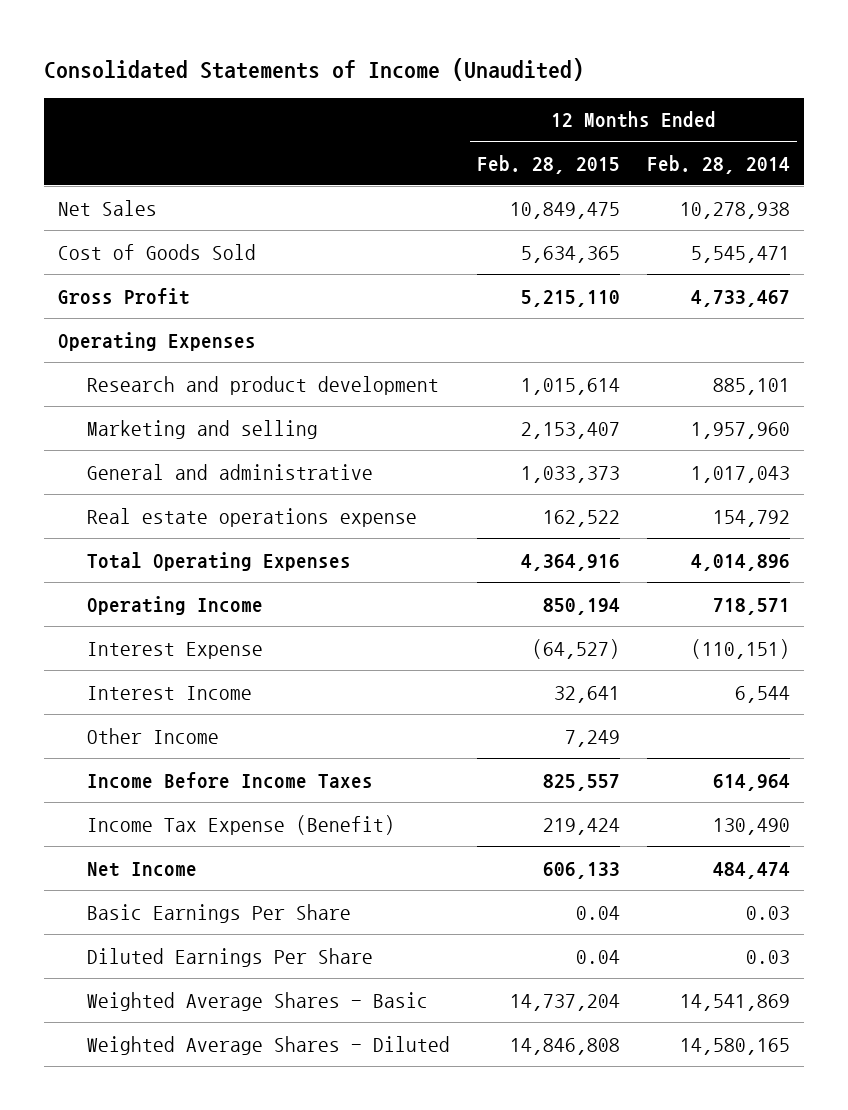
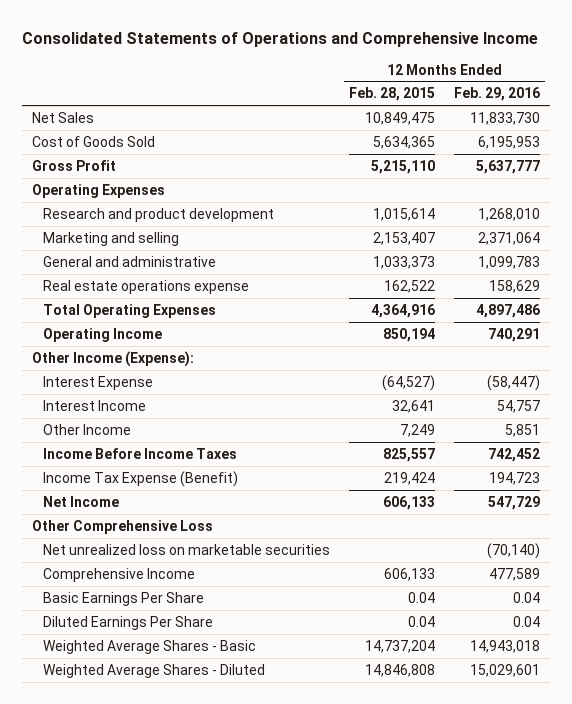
[44,57,585,81] Consolidated Statements of Income (Unaudited) -> [22,31,539,47] Consolidated Statements of Operations and Comprehensive Income
[647,154,791,174] Feb. 28, 2014 -> none
none -> [454,87,541,102] Feb. 29, 2016
none -> [31,350,194,367] Other Income (Expense):
none -> [31,519,213,534] Other Comprehensive Loss
none -> [42,543,330,555] Net unrealized loss on marketable securities
none -> [42,567,195,582] Comprehensive Income

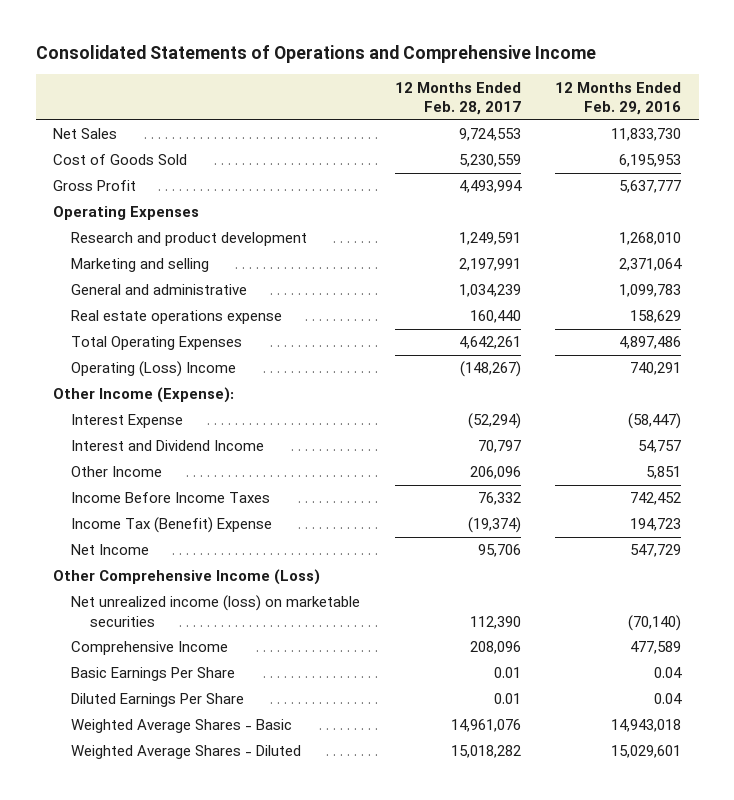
[348,87,435,102] Feb. 28, 2015 -> none
none -> [394,81,521,116] 12 Months Ended Feb. 28, 2017
[42,327,162,342] Operating Income -> [71,361,237,378] Operating (Loss) Income
[42,399,146,411] Interest Income -> [71,440,265,452] Interest and Dividend Income
[42,470,238,487] Income Tax Expense (Benefit) -> [71,517,273,534] Income Tax (Benefit) Expense
[31,519,213,534] Other Comprehensive Loss -> [52,569,320,586] Other Comprehensive Income (Loss)
[42,543,330,555] Net unrealized loss on marketable securities -> [71,595,361,627] Net unrealized income (loss) on marketable securities

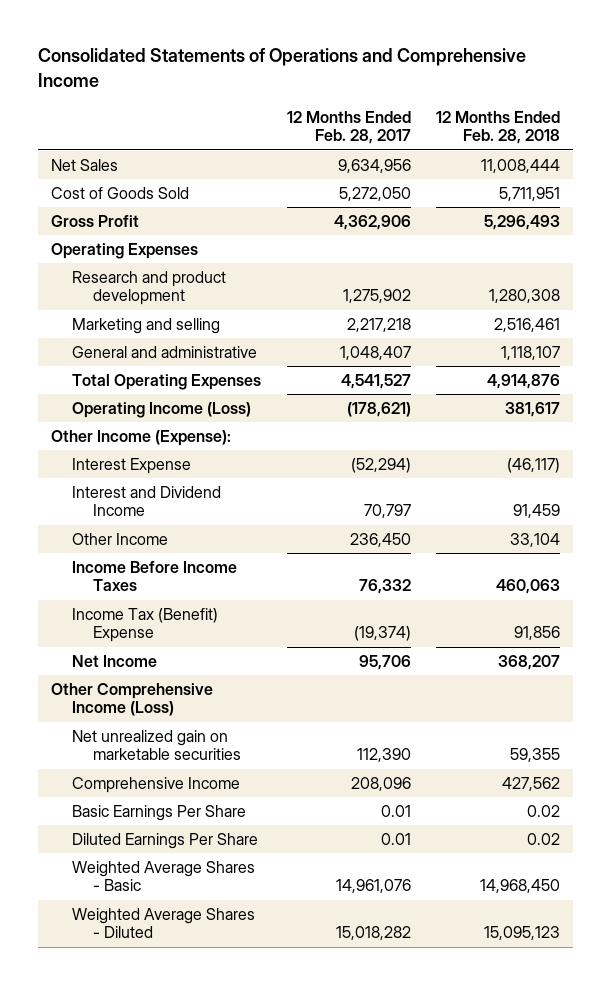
[555,81,682,116] 12 Months Ended Feb. 29, 2016 -> none
none -> [436,110,561,145] 12 Months Ended Feb. 28, 2018
[458,128,521,142] 9,724,553 -> [337,158,411,173] 9,634,956
[458,154,521,168] 5,230,559 -> [338,186,411,201] 5,272,050
[458,180,522,194] 4,493,994 -> [333,214,411,230] 4,362,906
[71,310,283,325] Real estate operations expense -> none
[458,232,521,246] 1,249,591 -> [342,289,411,304] 1,275,902
[458,258,521,272] 2,197,991 -> [346,317,411,332] 2,217,218
[458,284,521,298] 1,034,239 -> [339,345,411,360] 1,048,407
[458,336,521,350] 4,642,261 -> [340,373,411,389] 4,541,527
[71,361,237,378] Operating (Loss) Income -> [72,401,252,418] Operating Income (Loss)
[459,361,521,378] (148,267) -> [346,401,411,417] (178,621)
[469,466,521,480] 206,096 -> [349,532,411,547] 236,450
[71,595,361,627] Net unrealized income (loss) on marketable securities -> [72,729,242,761] Net unrealized gain on marketable securities

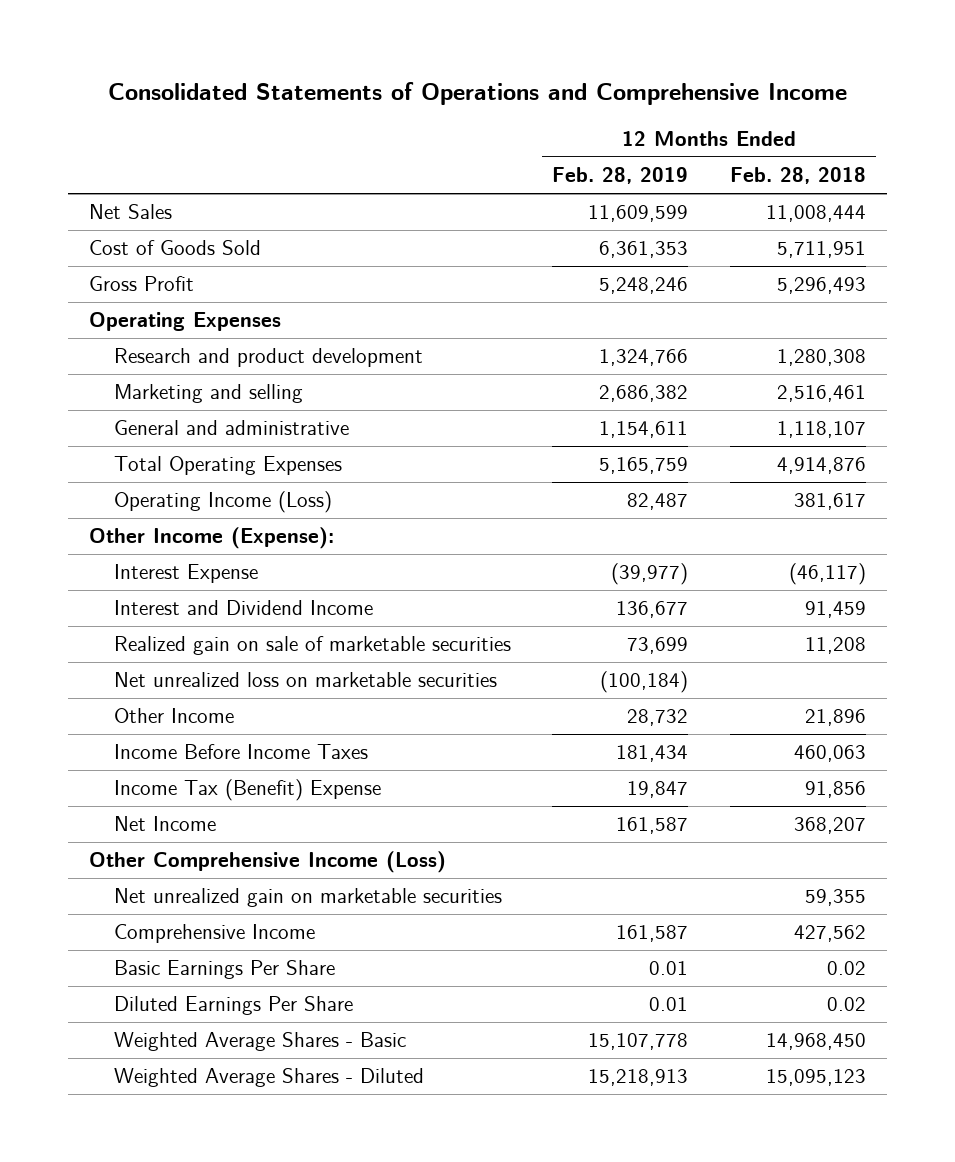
[286,110,411,145] 12 Months Ended Feb. 28, 2017 -> none
none -> [552,167,689,185] Feb. 28, 2019
none -> [113,636,511,656] Realized gain on sale of marketable securities
none -> [113,672,497,688] Net unrealized loss on marketable securities
[510,532,561,547] 33,104 -> [804,709,866,727] 21,896

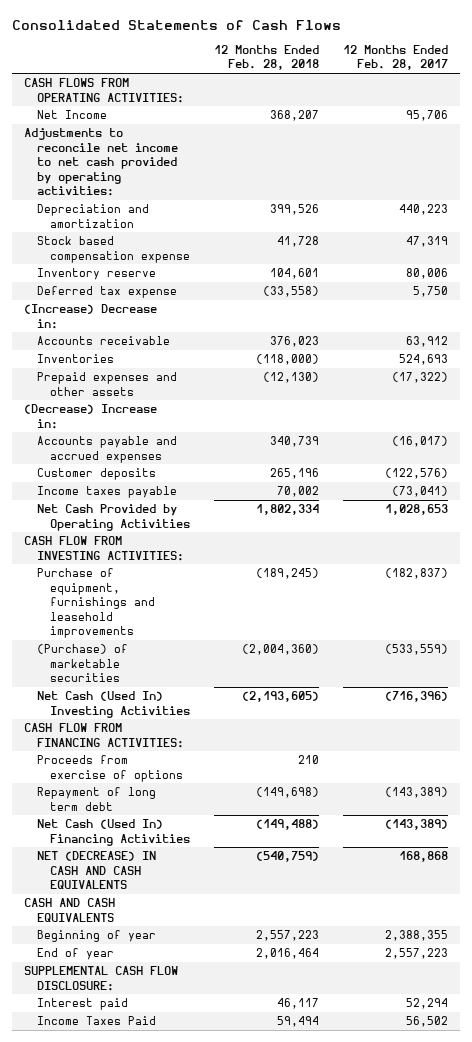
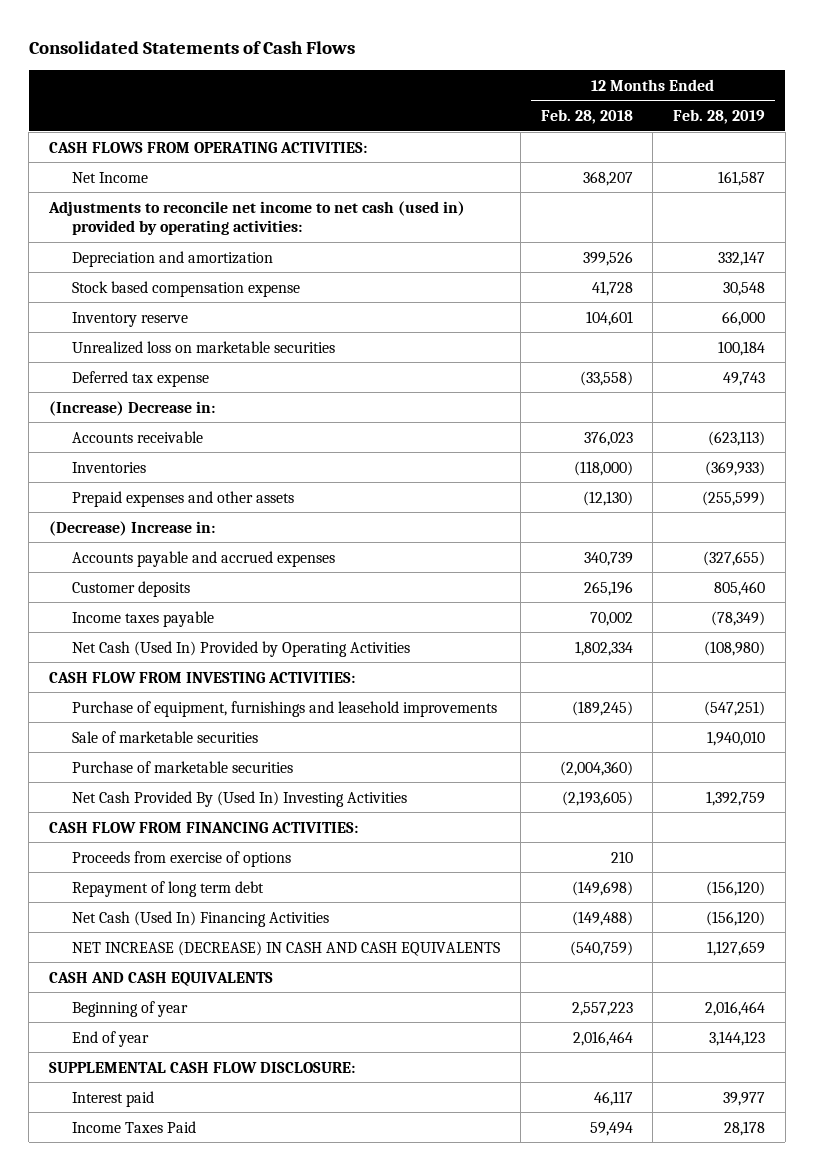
[343,45,449,71] 12 Months Ended Feb. 28, 2017 -> none
none -> [672,108,765,124] Feb. 28, 2019
[24,128,179,197] Adjustments to reconcile net income to net cash provided by operating activities: -> [48,200,466,236] Adjustments to reconcile net income to net cash (used in) provided by operating activities:
none -> [72,340,336,354] Unrealized loss on marketable securities
[37,504,191,531] Net Cash Provided by Operating Activities -> [72,640,411,657] Net Cash (Used In) Provided by Operating Activities
none -> [72,730,259,743] Sale of marketable securities
[37,644,129,683] (Purchase) of marketable securities -> [72,760,294,773] Purchase of marketable securities
[37,691,191,718] Net Cash (Used In) Investing Activities -> [72,790,408,807] Net Cash Provided By (Used In) Investing Activities
[37,851,157,890] NET (DECREASE) IN CASH AND CASH EQUIVALENTS -> [72,940,501,956] NET INCREASE (DECREASE) IN CASH AND CASH EQUIVALENTS

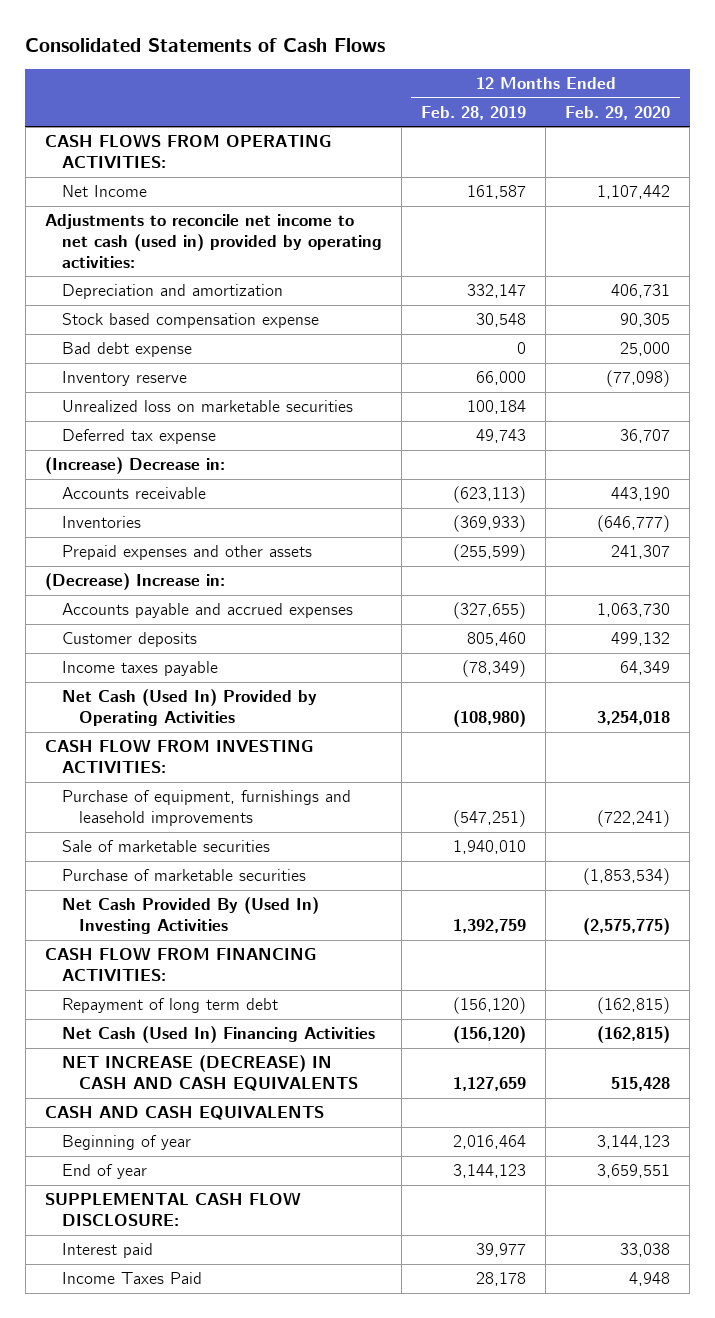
[540,108,633,124] Feb. 28, 2018 -> none
none -> [565,105,671,120] Feb. 29, 2020
none -> [61,342,192,358] Bad debt expense
[72,850,292,867] Proceeds from exercise of options -> none

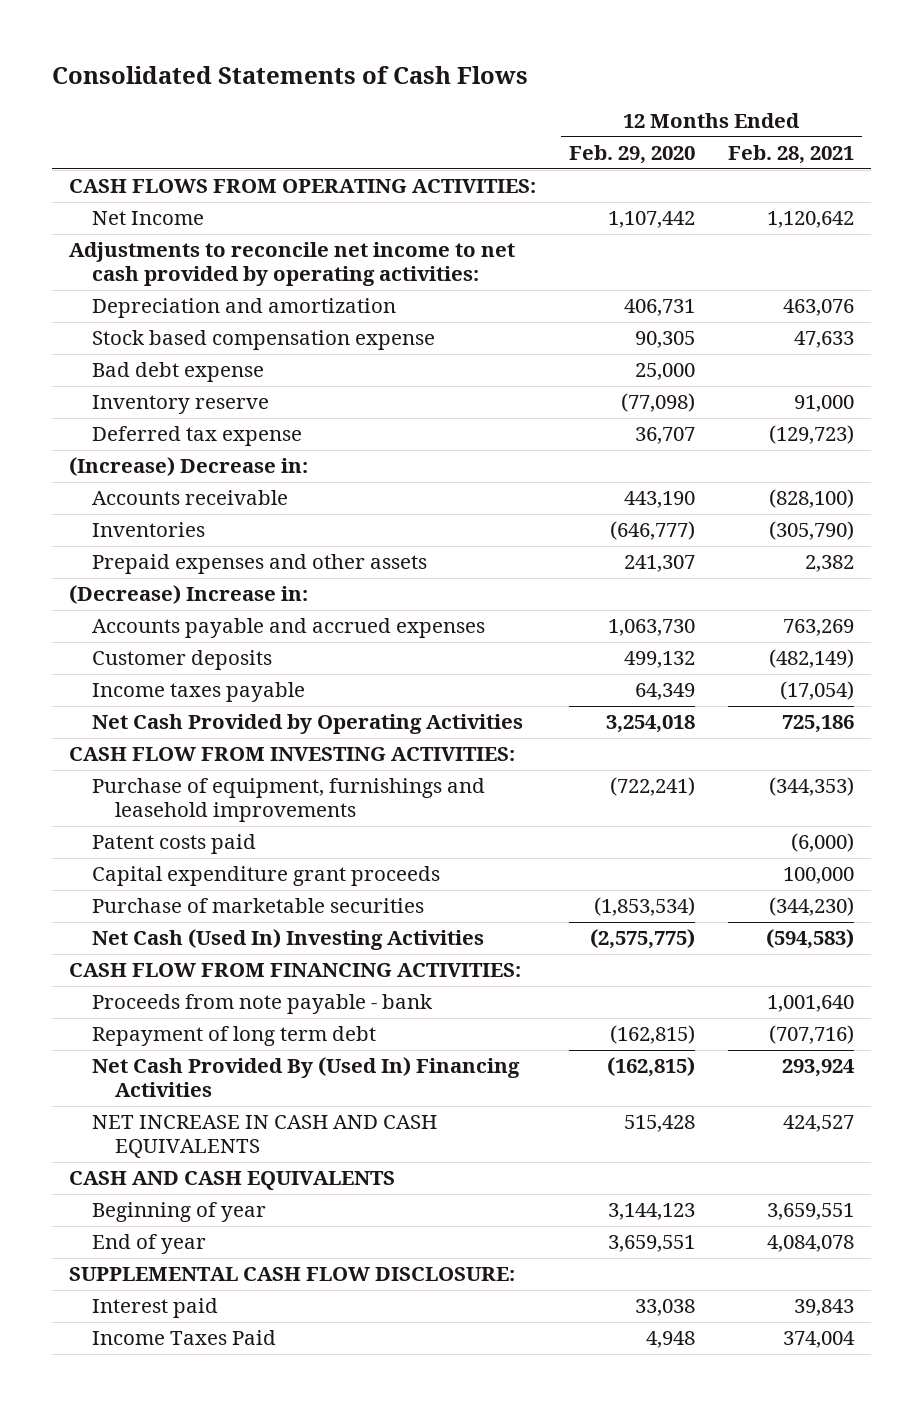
[421,105,527,120] Feb. 28, 2019 -> none
none -> [727,145,854,165] Feb. 28, 2021
[44,214,382,268] Adjustments to reconcile net income to net cash (used in) provided by operating activities: -> [68,242,515,287] Adjustments to reconcile net income to net cash provided by operating activities:
[61,400,353,413] Unrealized loss on marketable securities -> none
[61,689,317,727] Net Cash (Used In) Provided by Operating Activities -> [91,714,523,735] Net Cash Provided by Operating Activities
[61,840,270,853] Sale of marketable securities -> none
none -> [91,834,256,855] Patent costs paid
none -> [91,866,440,887] Capital expenditure grant proceeds
[61,897,319,935] Net Cash Provided By (Used In) Investing Activities -> [91,929,484,951] Net Cash (Used In) Investing Activities
none -> [91,994,433,1015] Proceeds from note payable - bank
[61,1026,375,1044] Net Cash (Used In) Financing Activities -> [91,1057,520,1098] Net Cash Provided By (Used In) Financing Activities
[61,1055,358,1092] NET INCREASE (DECREASE) IN CASH AND CASH EQUIVALENTS -> [91,1115,437,1159] NET INCREASE IN CASH AND CASH EQUIVALENTS

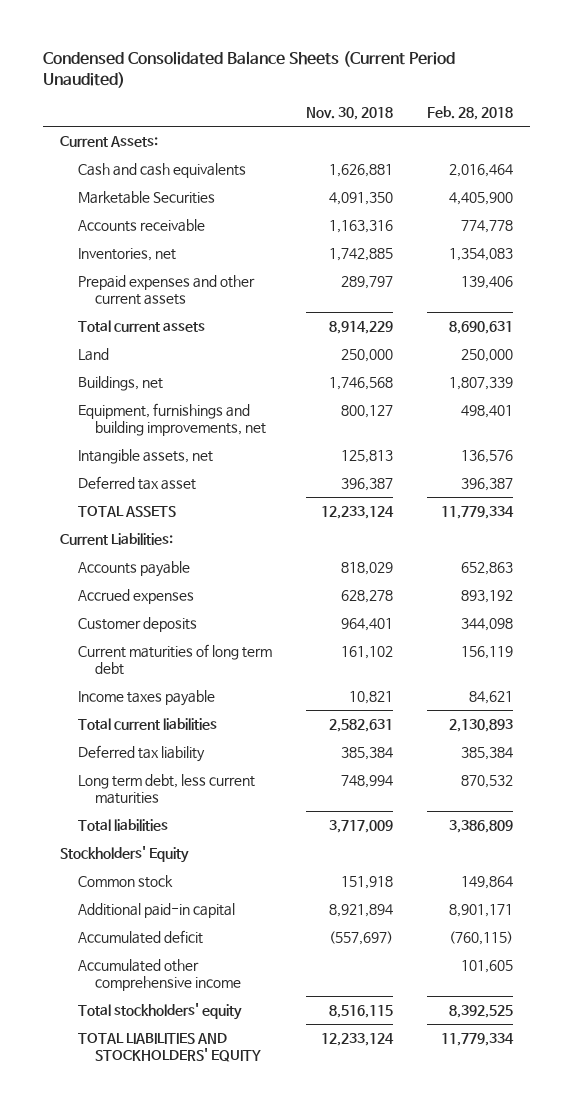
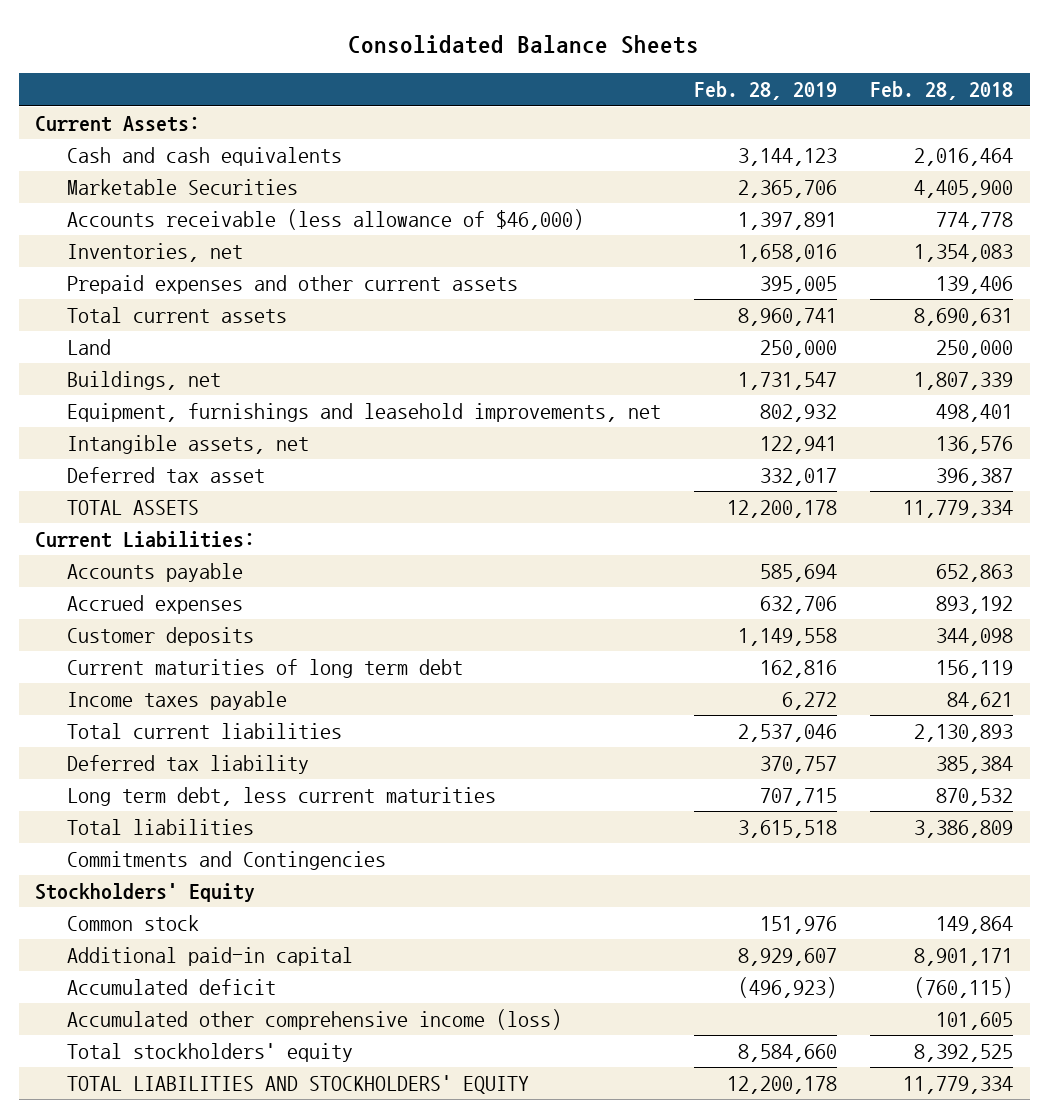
[42,50,455,88] Condensed Consolidated Balance Sheets (Current Period Unaudited) -> [348,34,700,54] Consolidated Balance Sheets
[305,107,393,121] Nov. 30, 2018 -> none
none -> [694,81,838,101] Feb. 28, 2019
[77,218,205,232] Accounts receivable -> [67,209,585,231] Accounts receivable (less allowance of $46,000)
[77,402,267,437] Equipment, furnishings and building improvements, net -> [67,403,662,423] Equipment, furnishings and leasehold improvements, net
none -> [67,851,387,871] Commitments and Contingencies
[77,958,242,992] Accumulated other comprehensive income -> [67,1009,563,1031] Accumulated other comprehensive income (loss)

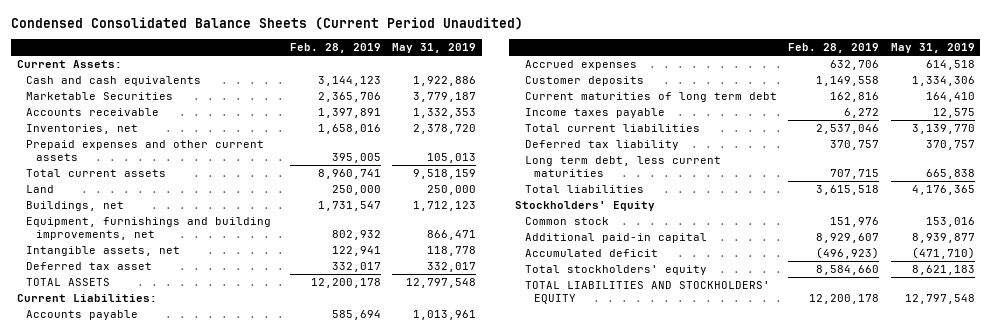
[348,34,700,54] Consolidated Balance Sheets -> [11,17,524,31] Condensed Consolidated Balance Sheets (Current Period Unaudited)
[870,81,1014,101] Feb. 28, 2018 -> none
none -> [392,43,477,54] May 31, 2019
[67,209,585,231] Accounts receivable (less allowance of $46,000) -> [26,108,160,117] Accounts receivable
[67,403,662,423] Equipment, furnishings and leasehold improvements, net -> [26,217,272,241] Equipment, furnishings and building improvements, net
[67,851,387,871] Commitments and Contingencies -> none
[67,1009,563,1031] Accumulated other comprehensive income (loss) -> none

